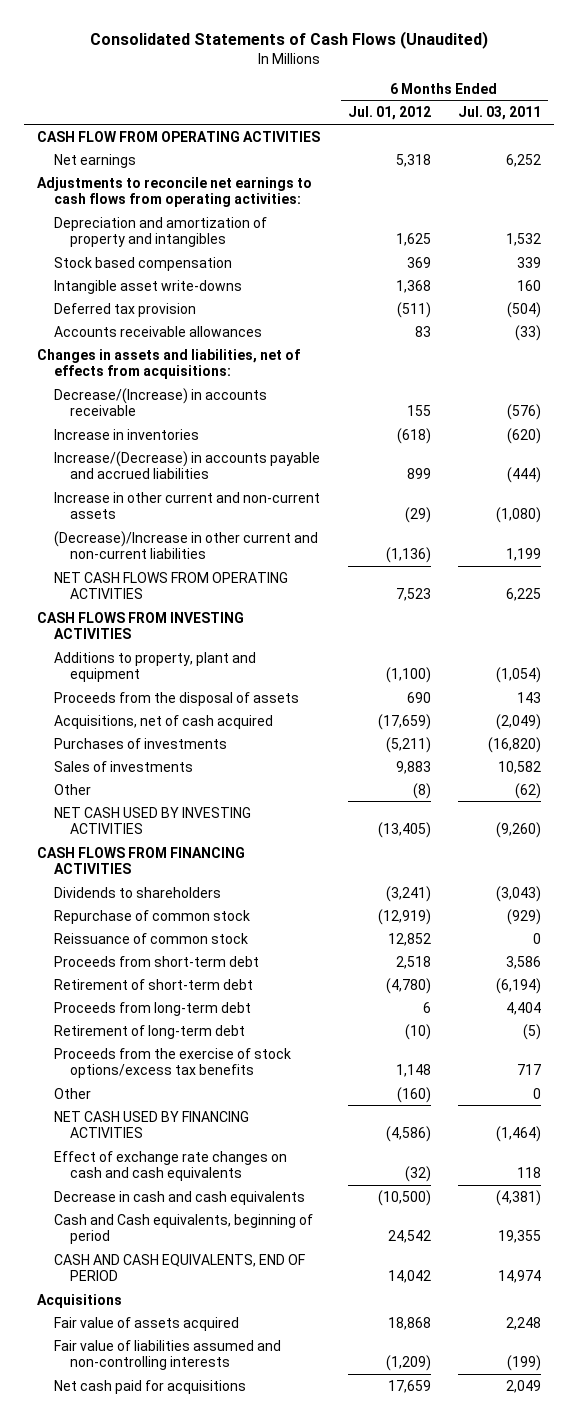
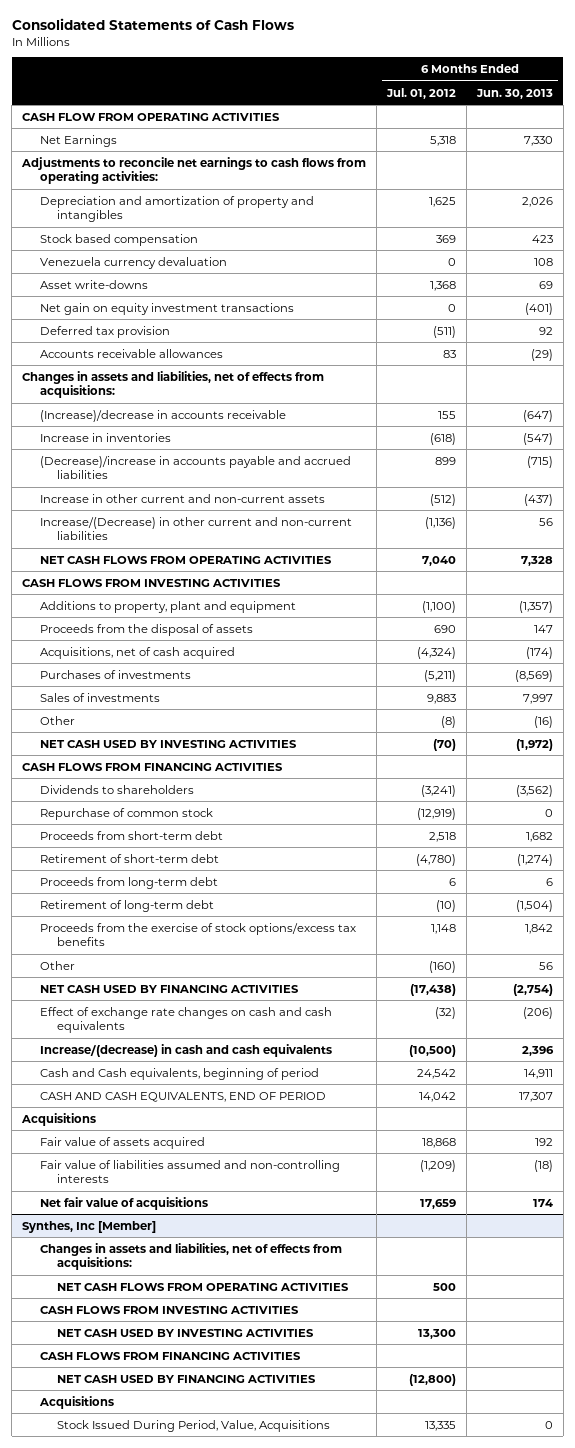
[90,31,489,50] Consolidated Statements of Cash Flows (Unaudited) -> [11,17,294,30] Consolidated Statements of Cash Flows
[457,106,541,121] Jul. 03, 2011 -> none
none -> [475,88,553,99] Jun. 30, 2013
[53,153,136,168] Net earnings -> [39,134,117,147] Net Earnings
none -> [39,256,227,269] Venezuela currency devaluation
[53,279,242,294] Intangible asset write-downs -> [39,279,148,289] Asset write-downs
none -> [39,302,294,315] Net gain on equity investment transactions
[53,387,267,417] Decrease/(Increase) in accounts receivable -> [39,409,286,422] (Increase)/decrease in accounts receivable
[53,450,320,480] Increase/(Decrease) in accounts payable and accrued liabilities -> [39,455,351,480] (Decrease)/increase in accounts payable and accrued liabilities
[404,507,431,524] (29) -> [430,493,457,506] (512)
[53,530,318,560] (Decrease)/Increase in other current and non-current liabilities -> [39,516,352,541] Increase/(Decrease) in other current and non-current liabilities
[395,588,431,602] 7,523 -> [422,555,457,566] 7,040
[377,713,431,730] (17,659) -> [417,646,457,659] (4,324)
[377,822,431,839] (13,405) -> [433,738,457,751] (70)
[53,932,248,944] Reissuance of common stock -> none
[385,1126,431,1143] (4,586) -> [410,983,457,996] (17,438)
[53,1190,305,1205] Decrease in cash and cash equivalents -> [39,1043,332,1057] Increase/(decrease) in cash and cash equivalents
[53,1379,246,1394] Net cash paid for acquisitions -> [39,1196,208,1210] Net fair value of acquisitions
none -> [22,1220,157,1233] Synthes, Inc [Member]
none -> [39,1242,342,1271] Changes in assets and liabilities, net of effects from acquisitions:
none -> [57,1282,350,1291] NET CASH FLOWS FROM OPERATING ACTIVITIES
none -> [39,1305,299,1314] CASH FLOWS FROM INVESTING ACTIVITIES
none -> [57,1328,315,1337] NET CASH USED BY INVESTING ACTIVITIES
none -> [39,1351,301,1360] CASH FLOWS FROM FINANCING ACTIVITIES
none -> [57,1374,317,1383] NET CASH USED BY FINANCING ACTIVITIES
none -> [38,1395,114,1409] Acquisitions
none -> [57,1419,331,1432] Stock Issued During Period, Value, Acquisitions

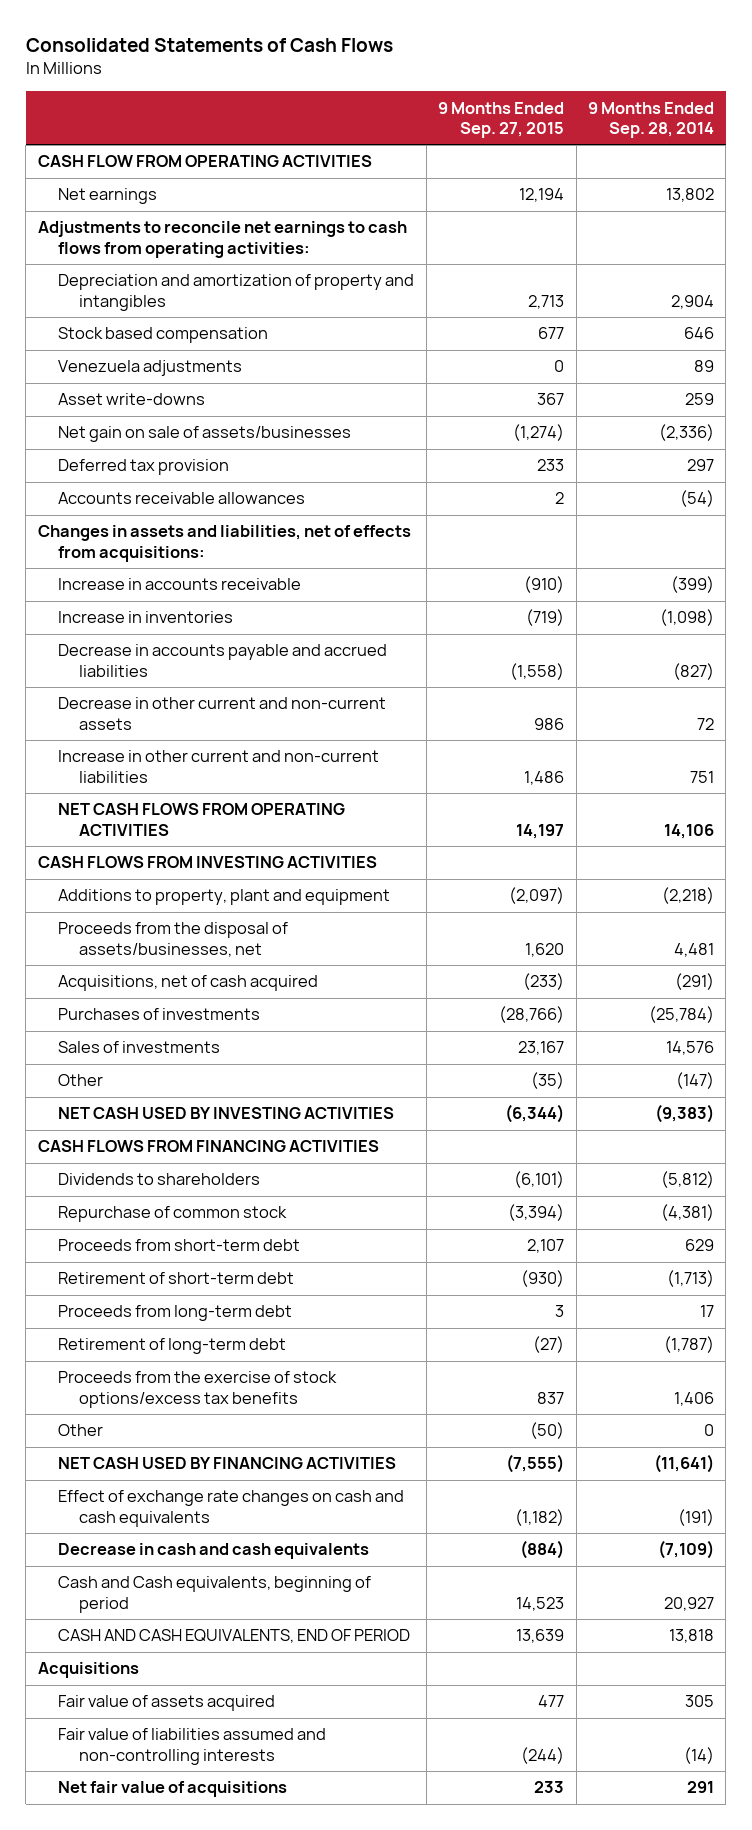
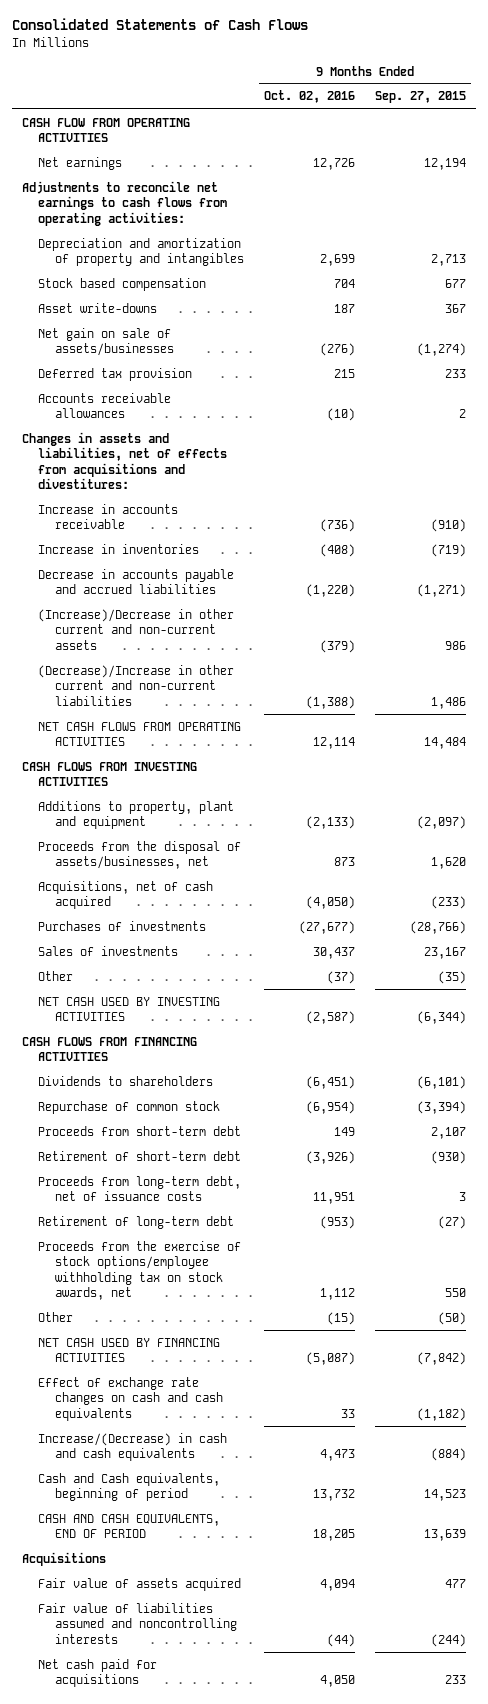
[588,101,715,138] 9 Months Ended Sep. 28, 2014 -> none
none -> [264,90,356,104] Oct. 02, 2016
[58,360,243,377] Venezuela adjustments -> none
[37,525,411,562] Changes in assets and liabilities, net of effects from acquisitions: -> [21,431,228,489] Changes in assets and liabilities, net of effects from acquisitions and divestitures:
[510,662,565,680] (1,558) -> [417,584,467,598] (1,271)
[58,697,387,730] Decrease in other current and non-current assets -> [38,608,235,650] (Increase)/Decrease in other current and non-current assets
[58,750,380,783] Increase in other current and non-current liabilities -> [38,664,235,706] (Decrease)/Increase in other current and non-current liabilities
[516,823,565,839] 14,197 -> [424,737,467,750] 14,484
[58,1305,293,1322] Proceeds from long-term debt -> [38,1175,242,1202] Proceeds from long-term debt, net of issuance costs
[58,1371,338,1408] Proceeds from the exercise of stock options/excess tax benefits -> [38,1240,242,1300] Proceeds from the exercise of stock options/employee withholding tax on stock awards, net
[537,1391,565,1404] 837 -> [445,1287,467,1297] 550
[506,1454,565,1474] (7,555) -> [417,1352,467,1366] (7,842)
[58,1543,370,1560] Decrease in cash and cash equivalents -> [38,1432,228,1462] Increase/(Decrease) in cash and cash equivalents
[58,1728,327,1765] Fair value of liabilities assumed and non-controlling interests -> [38,1602,237,1644] Fair value of liabilities assumed and noncontrolling interests
[58,1781,288,1798] Net fair value of acquisitions -> [38,1658,158,1688] Net cash paid for acquisitions

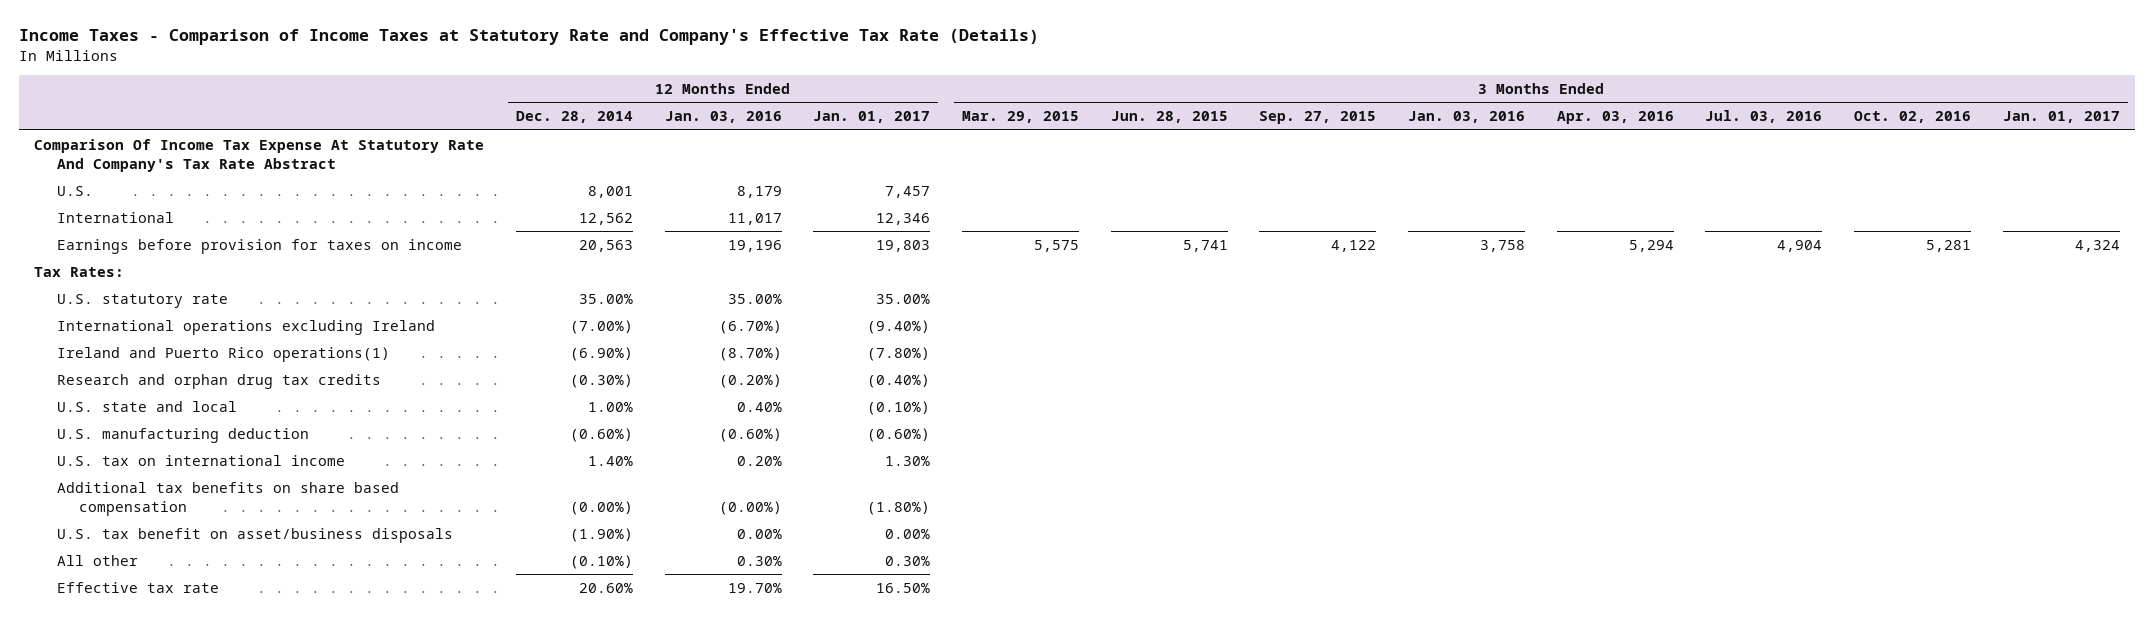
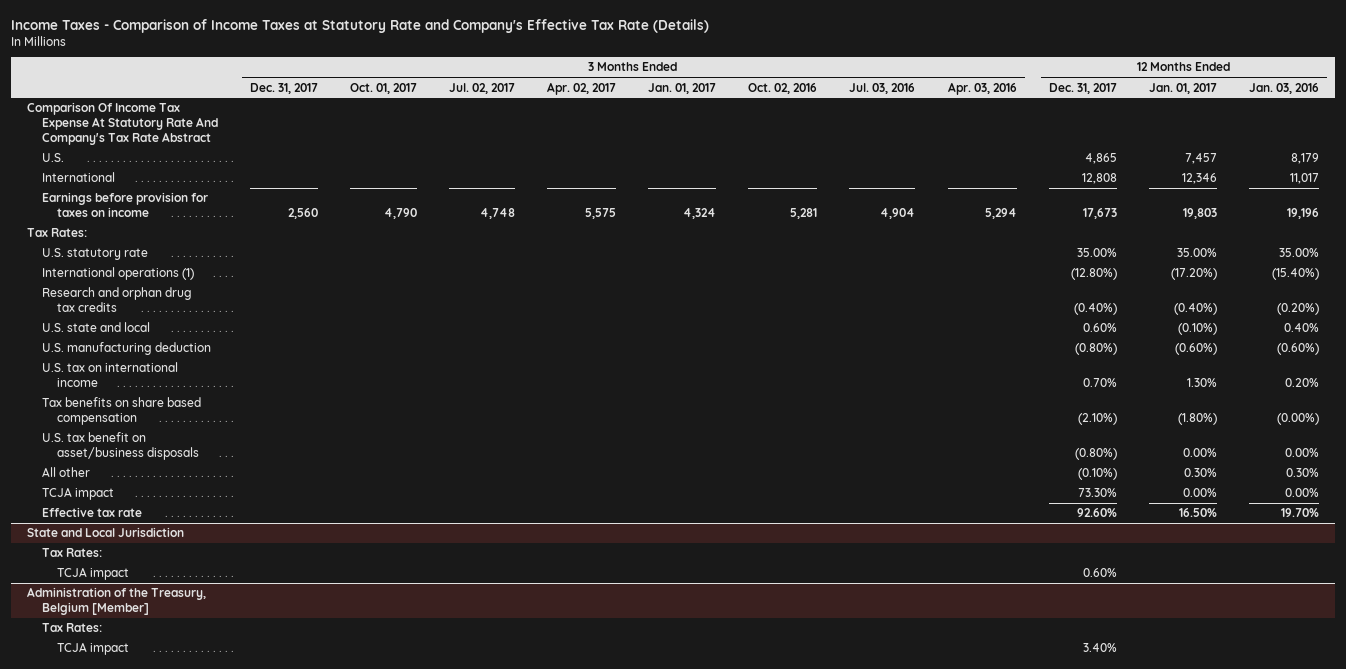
[516,111,634,124] Dec. 28, 2014 -> none
[962,111,1080,124] Mar. 29, 2015 -> none
[1110,111,1228,124] Jun. 28, 2015 -> none
[1259,111,1377,125] Sep. 27, 2015 -> none
[1408,111,1526,124] Jan. 03, 2016 -> none
none -> [250,82,319,94] Dec. 31, 2017
none -> [350,82,418,94] Oct. 01, 2017
none -> [449,82,516,94] Jul. 02, 2017
none -> [547,81,617,95] Apr. 02, 2017
none -> [1048,82,1117,94] Dec. 31, 2017
[56,346,390,362] Ireland and Puerto Rico operations(1) -> none
[56,319,435,335] International operations excluding Ireland -> [42,267,195,281] International operations (1)
[718,319,782,334] (6.70%) -> [1271,268,1319,281] (15.40%)
[867,319,931,334] (9.40%) -> [1170,268,1217,281] (17.20%)
[56,481,399,516] Additional tax benefits on share based compensation -> [42,397,202,425] Tax benefits on share based compensation
none -> [42,487,115,501] TCJA impact
none -> [27,527,185,538] State and Local Jurisdiction
none -> [42,548,103,558] Tax Rates:
none -> [56,567,129,581] TCJA impact
none -> [27,587,207,615] Administration of the Treasury, Belgium [Member]
none -> [42,623,103,633] Tax Rates:
none -> [56,642,129,656] TCJA impact

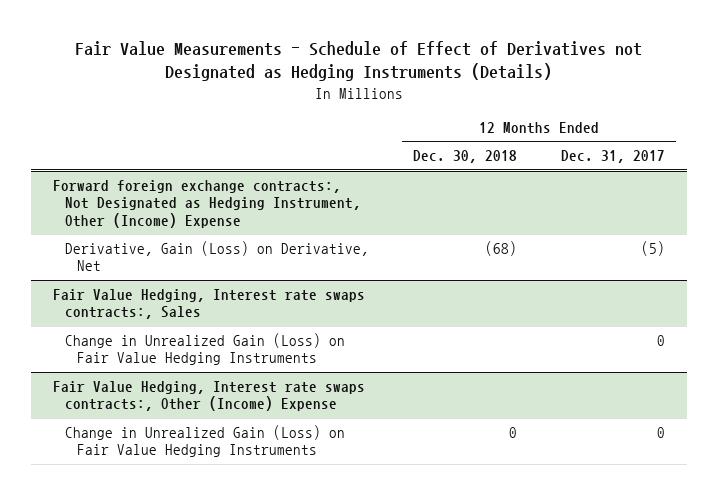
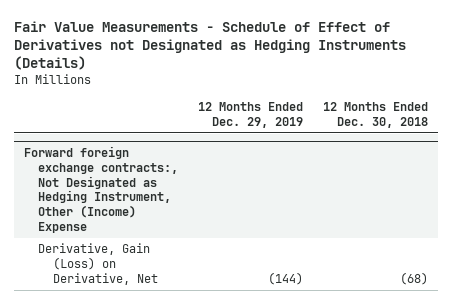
[560,150,665,164] Dec. 31, 2017 -> none
none -> [198,101,304,128] 12 Months Ended Dec. 29, 2019
[52,289,365,320] Fair Value Hedging, Interest rate swaps contracts:, Sales -> none
[64,333,345,366] Change in Unrealized Gain (Loss) on Fair Value Hedging Instruments -> none
[52,381,365,412] Fair Value Hedging, Interest rate swaps contracts:, Other (Income) Expense -> none
[64,425,345,458] Change in Unrealized Gain (Loss) on Fair Value Hedging Instruments -> none

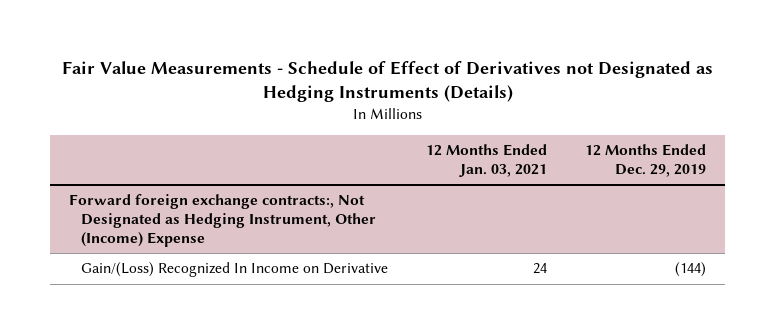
[322,101,428,128] 12 Months Ended Dec. 30, 2018 -> none
none -> [426,144,548,178] 12 Months Ended Jan. 03, 2021
[38,243,159,286] Derivative, Gain (Loss) on Derivative, Net -> [81,262,389,278] Gain/(Loss) Recognized In Income on Derivative

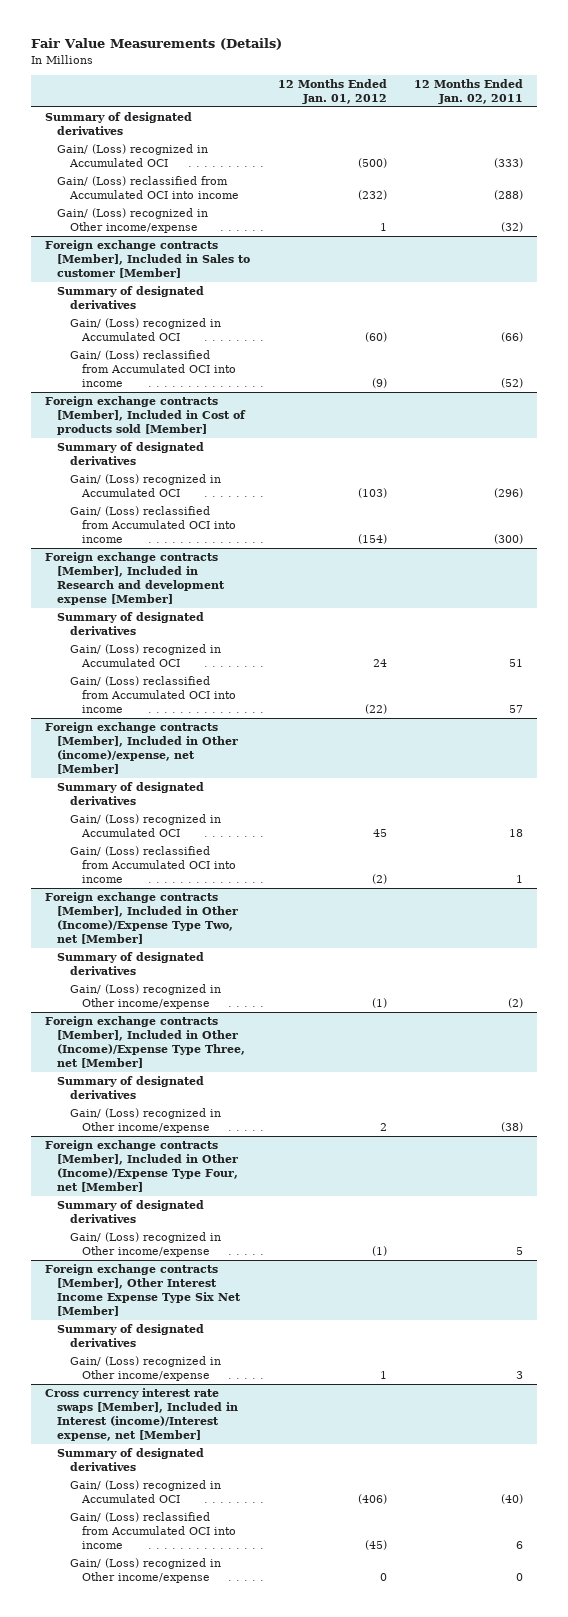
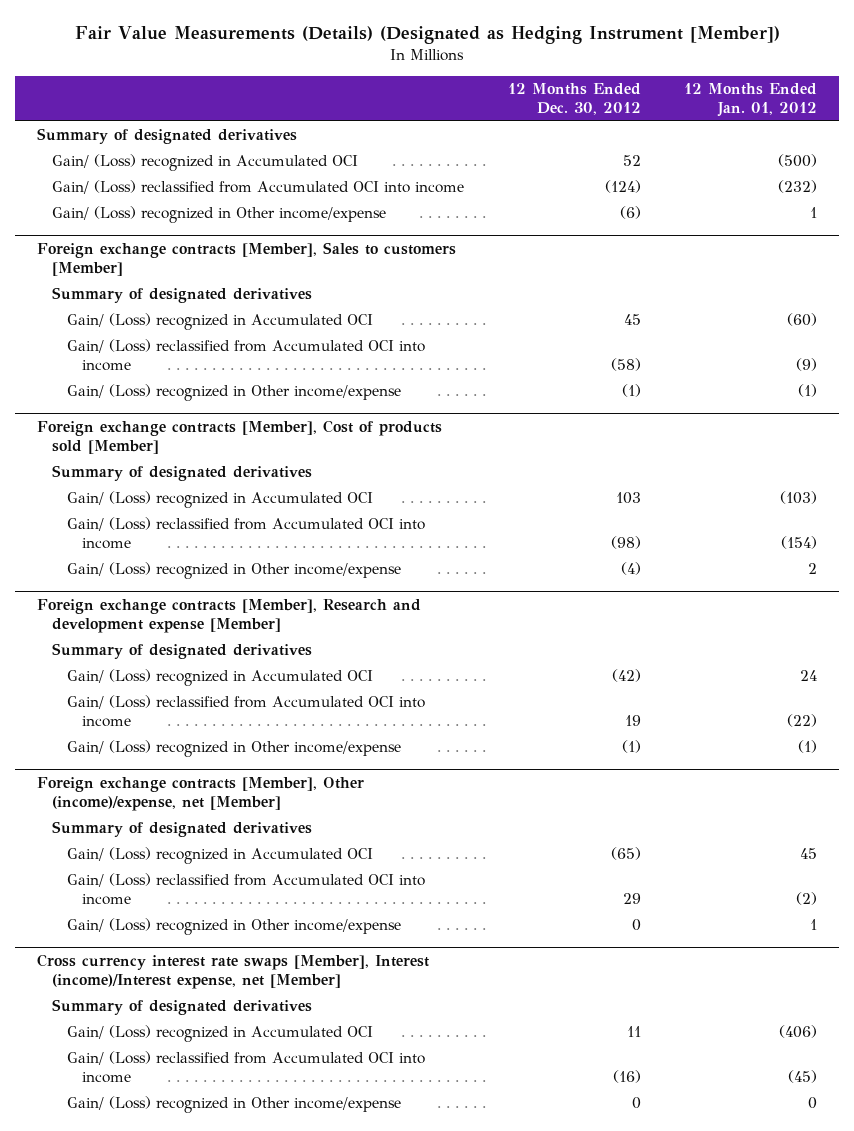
[31,38,283,51] Fair Value Measurements (Details) -> [75,26,781,45] Fair Value Measurements (Details) (Designated as Hedging Instrument [Member])
[414,78,524,104] 12 Months Ended Jan. 02, 2011 -> none
none -> [507,83,641,116] 12 Months Ended Dec. 30, 2012
[44,240,251,278] Foreign exchange contracts [Member], Included in Sales to customer [Member] -> [37,241,457,277] Foreign exchange contracts [Member], Sales to customers [Member]
none -> [67,384,402,402] Gain/ (Loss) recognized in Other income/expense
[44,396,247,435] Foreign exchange contracts [Member], Included in Cost of products sold [Member] -> [37,419,443,455] Foreign exchange contracts [Member], Cost of products sold [Member]
none -> [67,562,402,580] Gain/ (Loss) recognized in Other income/expense
[44,552,226,605] Foreign exchange contracts [Member], Included in Research and development expense [Member] -> [37,598,422,634] Foreign exchange contracts [Member], Research and development expense [Member]
none -> [67,740,402,758] Gain/ (Loss) recognized in Other income/expense
[44,722,239,774] Foreign exchange contracts [Member], Included in Other (income)/expense, net [Member] -> [37,776,365,812] Foreign exchange contracts [Member], Other (income)/expense, net [Member]
[44,892,239,944] Foreign exchange contracts [Member], Included in Other (Income)/Expense Type Two, net [Member] -> none
[57,952,205,975] Summary of designated derivatives -> none
[69,984,221,1009] Gain/ (Loss) recognized in Other income/expense -> none
[44,1016,246,1068] Foreign exchange contracts [Member], Included in Other (Income)/Expense Type Three, net [Member] -> none
[57,1076,205,1099] Summary of designated derivatives -> none
[69,1108,221,1133] Gain/ (Loss) recognized in Other income/expense -> none
[44,1140,239,1192] Foreign exchange contracts [Member], Included in Other (Income)/Expense Type Four, net [Member] -> none
[57,1200,205,1223] Summary of designated derivatives -> none
[69,1232,221,1257] Gain/ (Loss) recognized in Other income/expense -> none
[44,1264,242,1316] Foreign exchange contracts [Member], Other Interest Income Expense Type Six Net [Member] -> none
[57,1324,205,1347] Summary of designated derivatives -> none
[44,1388,239,1441] Cross currency interest rate swaps [Member], Included in Interest (income)/Interest expense, net [Member] -> [37,953,430,990] Cross currency interest rate swaps [Member], Interest (income)/Interest expense, net [Member]

